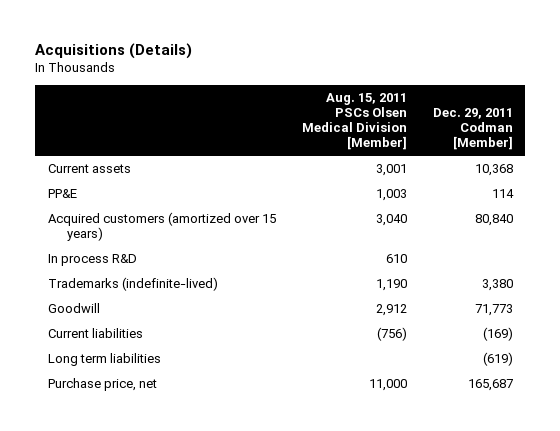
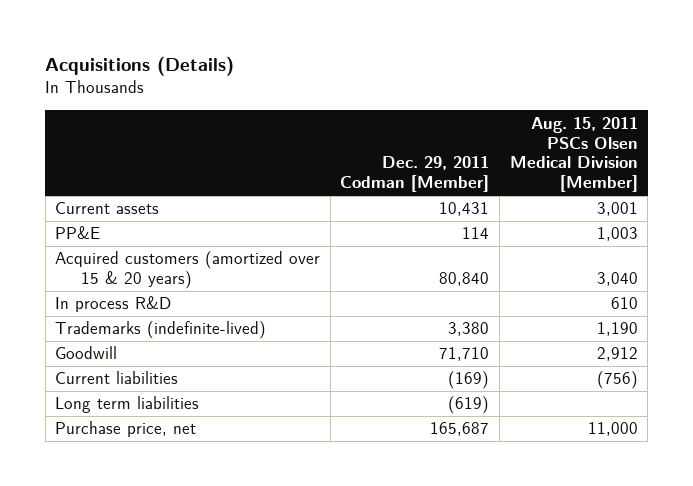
[474,164,513,177] 10,368 -> [439,202,490,217] 10,431
[47,212,276,242] Acquired customers (amortized over 15 years) -> [55,251,321,290] Acquired customers (amortized over 15 & 20 years)
[474,304,513,317] 71,773 -> [439,347,490,362] 71,710

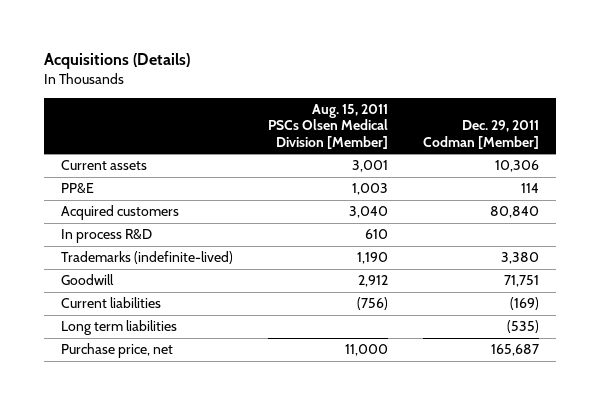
[439,202,490,217] 10,431 -> [494,160,539,173] 10,306
[55,251,321,290] Acquired customers (amortized over 15 & 20 years) -> [61,205,180,221] Acquired customers
[439,347,490,362] 71,710 -> [503,275,539,288] 71,751
[448,396,490,415] (619) -> [506,320,539,334] (535)

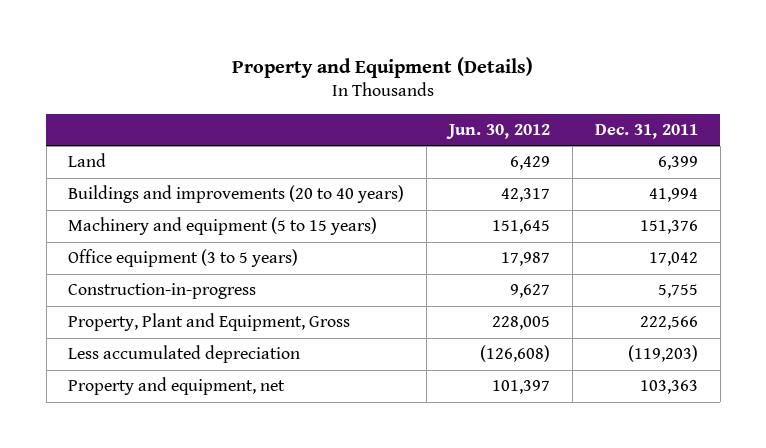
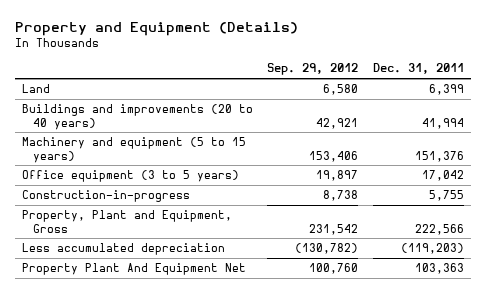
[446,123,551,139] Jun. 30, 2012 -> none
none -> [267,63,359,76] Sep. 29, 2012
[68,377,286,396] Property and equipment, net -> [22,263,247,276] Property Plant And Equipment Net

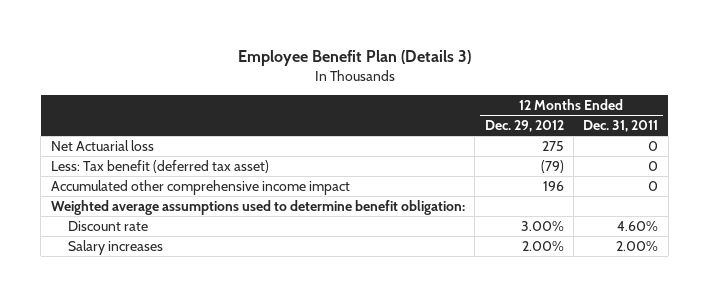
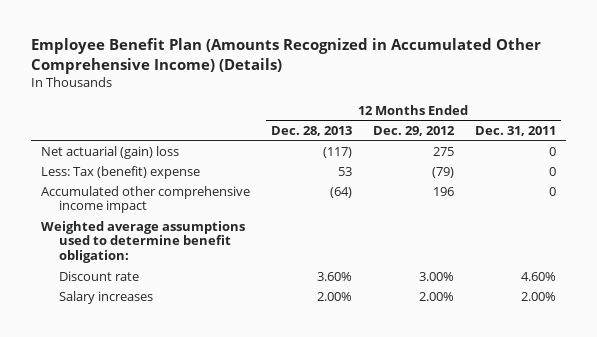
[237,50,471,67] Employee Benefit Plan (Details 3) -> [30,38,541,75] Employee Benefit Plan (Amounts Recognized in Accumulated Other Comprehensive Income) (Details)
none -> [271,125,353,136] Dec. 28, 2013
[50,139,154,151] Net Actuarial loss -> [41,145,180,159] Net actuarial (gain) loss
[50,159,269,173] Less: Tax benefit (deferred tax asset) -> [41,165,201,179] Less: Tax (benefit) expense

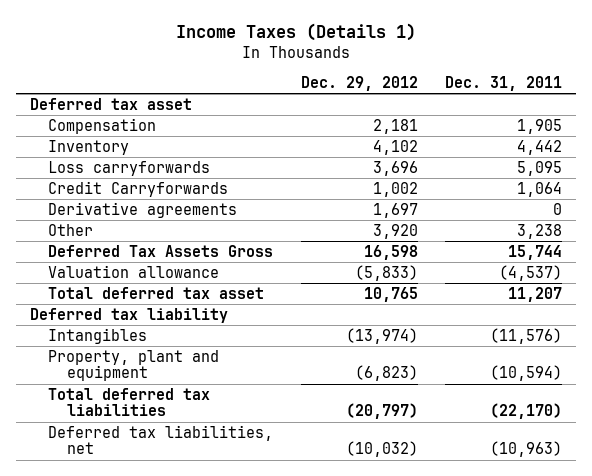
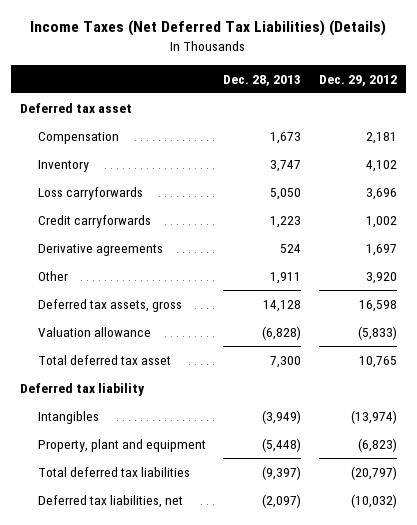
[175,23,416,42] Income Taxes (Details 1) -> [30,20,387,37] Income Taxes (Net Deferred Tax Liabilities) (Details)
[445,76,563,92] Dec. 31, 2011 -> none
none -> [223,74,302,86] Dec. 28, 2013
[48,180,229,197] Credit Carryforwards -> [37,215,151,229] Credit carryforwards
[48,244,274,257] Deferred Tax Assets Gross -> [37,299,182,313] Deferred tax assets, gross

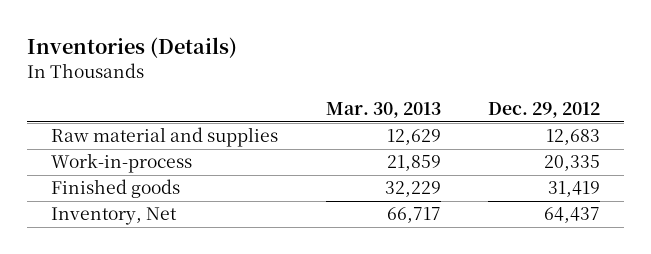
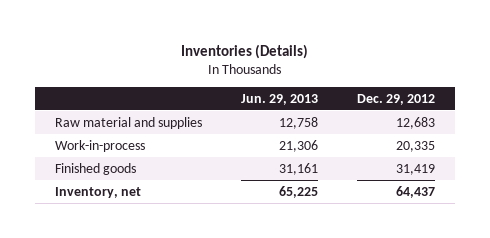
[325,102,441,119] Mar. 30, 2013 -> none
none -> [241,93,319,105] Jun. 29, 2013
[50,207,177,226] Inventory, Net -> [54,186,141,198] Inventory, net

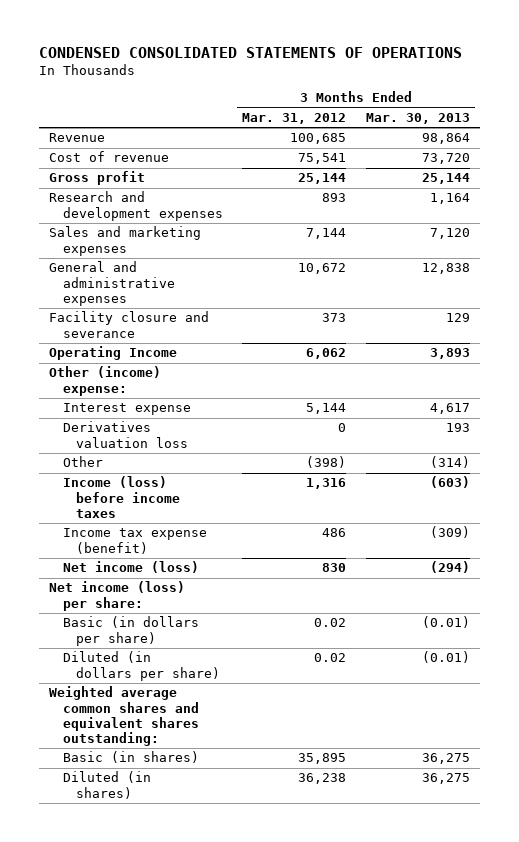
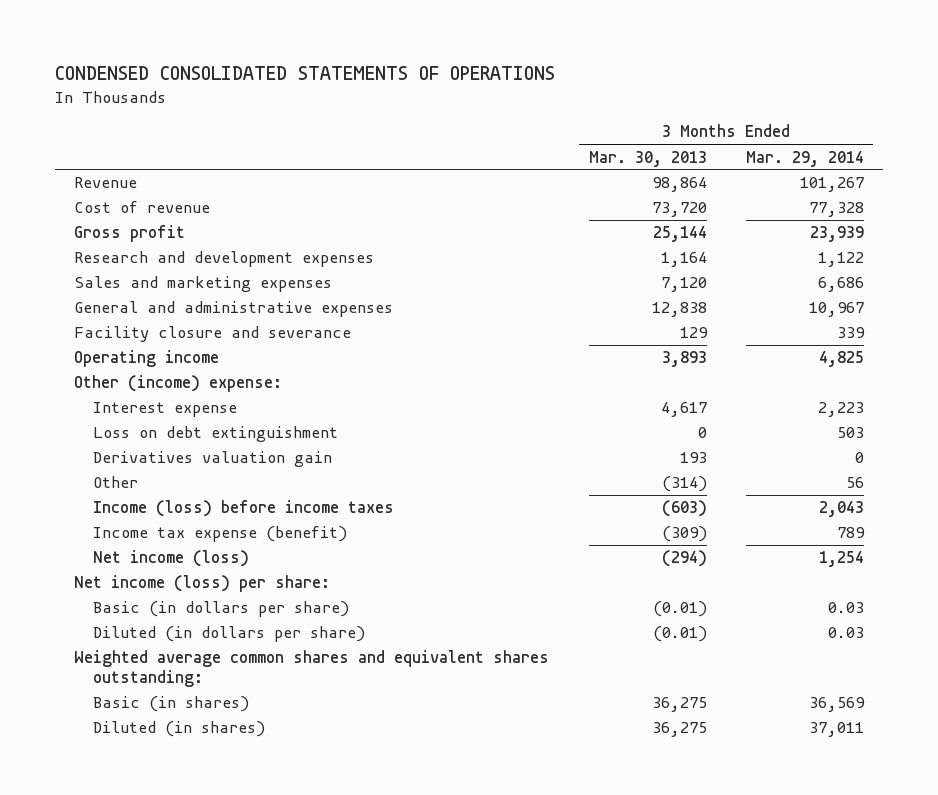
[242,112,347,124] Mar. 31, 2012 -> none
none -> [745,150,864,167] Mar. 29, 2014
[48,346,177,361] Operating Income -> [74,350,220,368] Operating income
none -> [92,426,338,443] Loss on debt extinguishment
[62,421,189,448] Derivatives valuation loss -> [92,451,332,468] Derivatives valuation gain

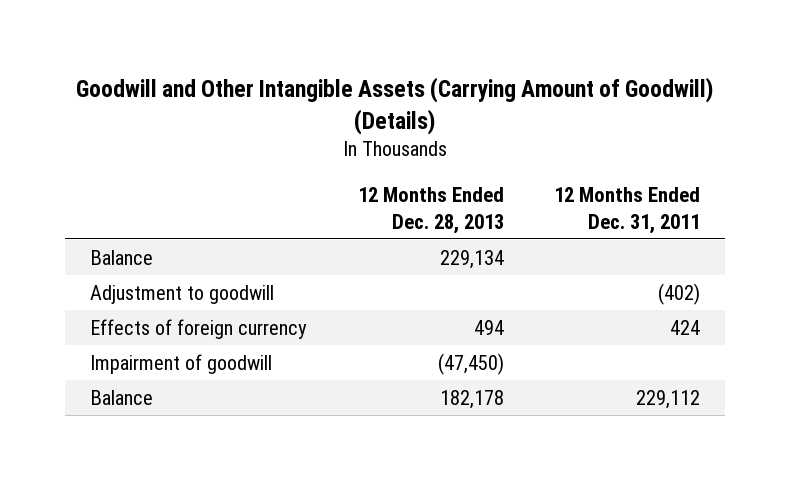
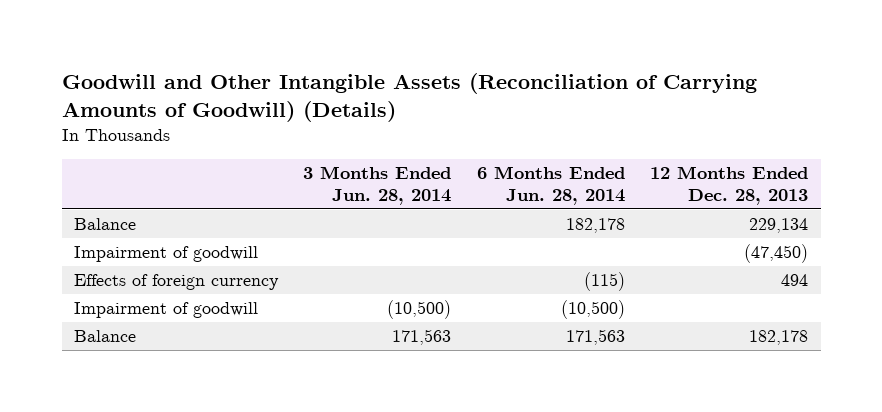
[76,76,714,135] Goodwill and Other Intangible Assets (Carrying Amount of Goodwill) (Details) -> [61,73,757,122] Goodwill and Other Intangible Assets (Reconciliation of Carrying Amounts of Goodwill) (Details)
[554,187,701,234] 12 Months Ended Dec. 31, 2011 -> none
none -> [303,165,452,205] 3 Months Ended Jun. 28, 2014
none -> [476,165,625,205] 6 Months Ended Jun. 28, 2014
[89,285,274,305] Adjustment to goodwill -> none
[89,319,307,340] Effects of foreign currency -> [74,274,280,291] Effects of foreign currency
none -> [74,302,259,319] Impairment of goodwill

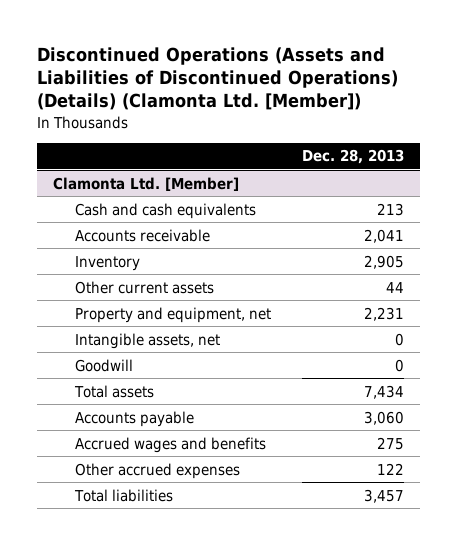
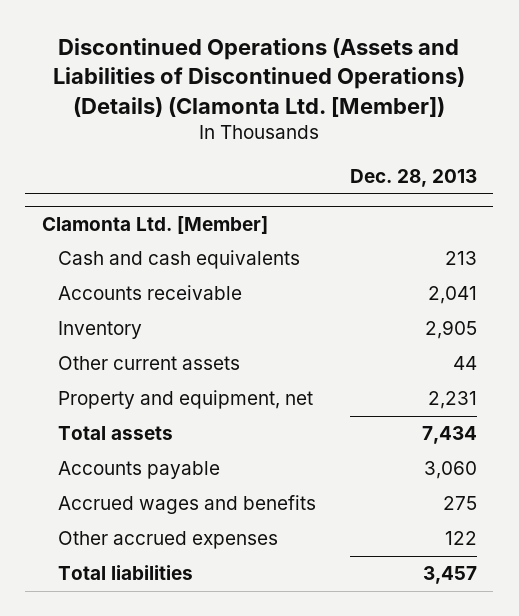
[75,332,221,349] Intangible assets, net -> none
[75,358,134,372] Goodwill -> none

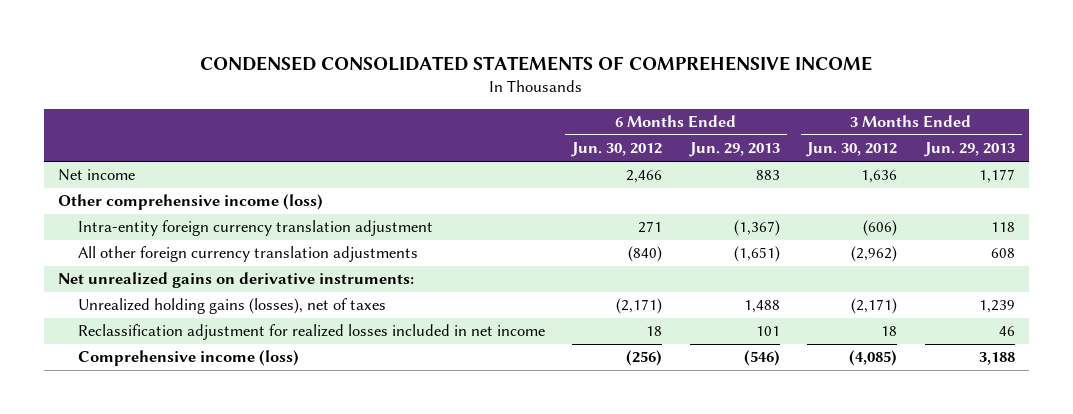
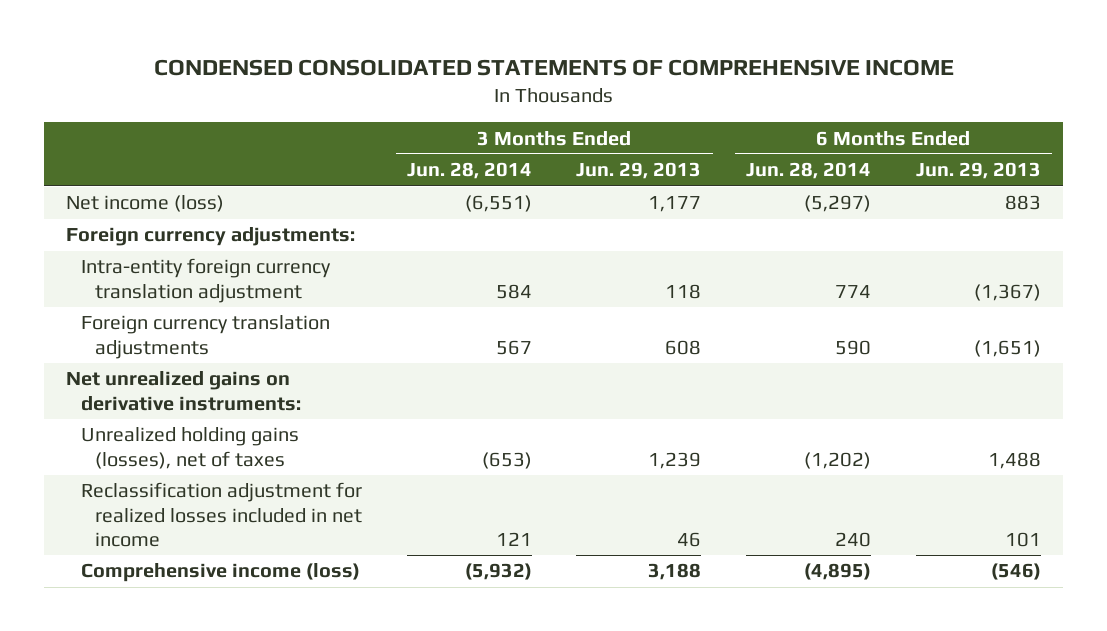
[571,142,663,158] Jun. 30, 2012 -> none
[806,142,898,158] Jun. 30, 2012 -> none
none -> [406,162,532,180] Jun. 28, 2014
none -> [746,162,872,180] Jun. 28, 2014
[57,194,323,211] Other comprehensive income (loss) -> none
[57,169,135,182] Net income -> [66,195,225,213] Net income (loss)
none -> [66,227,356,247] Foreign currency adjustments:
[77,246,418,263] All other foreign currency translation adjustments -> [80,315,330,359] Foreign currency translation adjustments

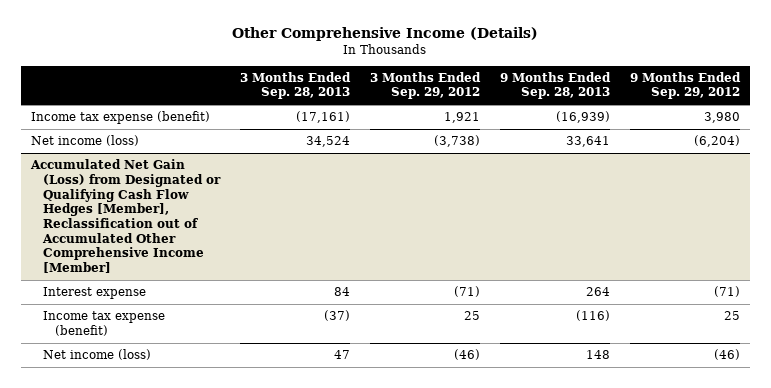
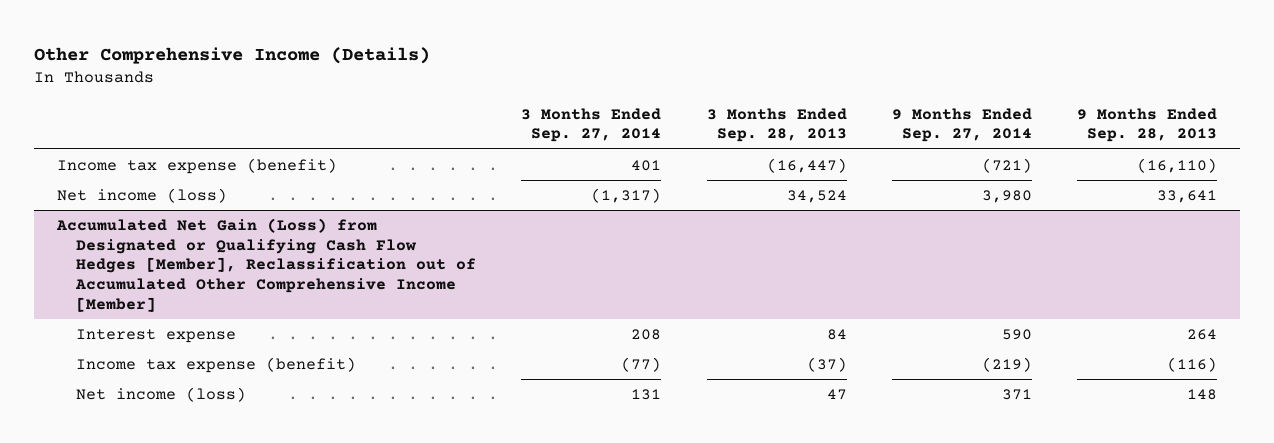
[369,71,481,100] 3 Months Ended Sep. 29, 2012 -> none
[629,71,741,100] 9 Months Ended Sep. 29, 2012 -> none
none -> [521,107,662,143] 3 Months Ended Sep. 27, 2014
none -> [891,107,1032,143] 9 Months Ended Sep. 27, 2014
[295,111,350,124] (17,161) -> [766,158,847,174] (16,447)
[555,111,610,124] (16,939) -> [1137,158,1218,174] (16,110)

